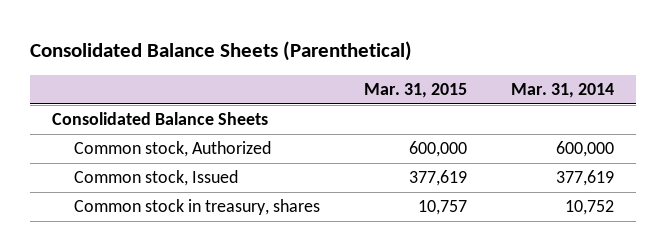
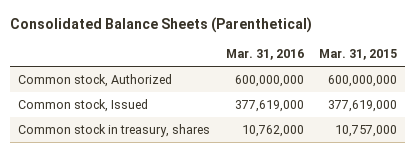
[510,83,614,99] Mar. 31, 2014 -> none
none -> [225,49,304,61] Mar. 31, 2016
[51,112,268,126] Consolidated Balance Sheets -> none
[408,141,467,158] 600,000 -> [328,74,398,87] 600,000,000
[408,170,467,187] 377,619 -> [328,99,398,112] 377,619,000
[417,200,467,216] 10,757 -> [335,124,398,137] 10,757,000

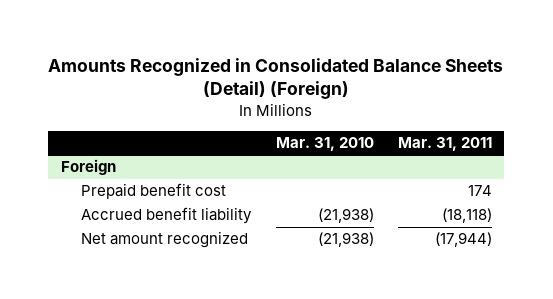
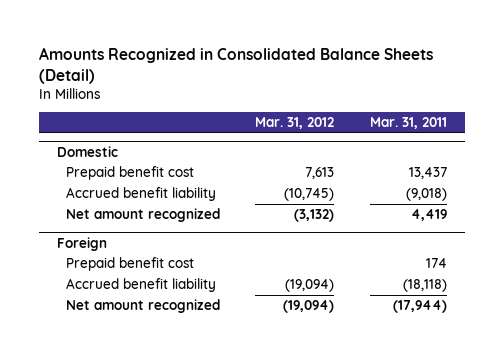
[48,57,504,100] Amounts Recognized in Consolidated Balance Sheets (Detail) (Foreign) -> [38,46,433,84] Amounts Recognized in Consolidated Balance Sheets (Detail)
[275,137,374,152] Mar. 31, 2010 -> none
none -> [255,117,335,130] Mar. 31, 2012
none -> [56,145,118,157] Domestic
none -> [66,166,195,181] Prepaid benefit cost
none -> [66,187,217,202] Accrued benefit liability
none -> [66,208,221,223] Net amount recognized

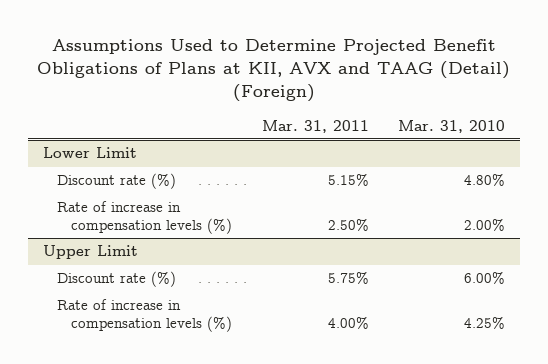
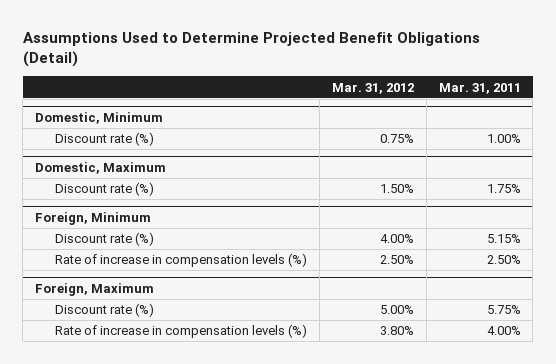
[36,38,510,103] Assumptions Used to Determine Projected Benefit Obligations of Plans at KII, AVX and TAAG (Detail) (Foreign) -> [22,32,480,68] Assumptions Used to Determine Projected Benefit Obligations (Detail)
[398,119,506,133] Mar. 31, 2010 -> none
none -> [331,82,414,94] Mar. 31, 2012
[42,147,137,159] Lower Limit -> none
none -> [35,111,164,124] Domestic, Minimum
none -> [55,132,155,147] Discount rate (%)
none -> [35,161,167,174] Domestic, Maximum
none -> [55,182,155,197] Discount rate (%)
none -> [35,211,152,225] Foreign, Minimum
[42,245,138,260] Upper Limit -> none
none -> [35,282,155,296] Foreign, Maximum

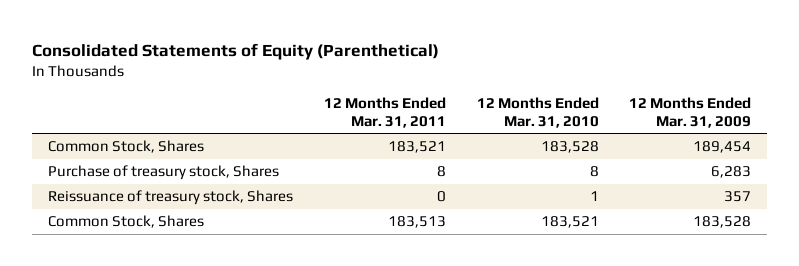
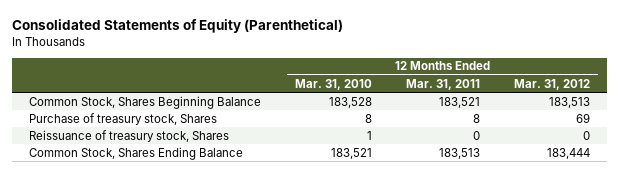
[629,96,752,128] 12 Months Ended Mar. 31, 2009 -> none
none -> [513,78,590,90] Mar. 31, 2012
[47,140,204,154] Common Stock, Shares -> [29,95,262,109] Common Stock, Shares Beginning Balance
[47,215,204,229] Common Stock, Shares -> [29,146,244,160] Common Stock, Shares Ending Balance

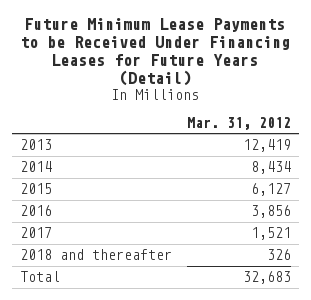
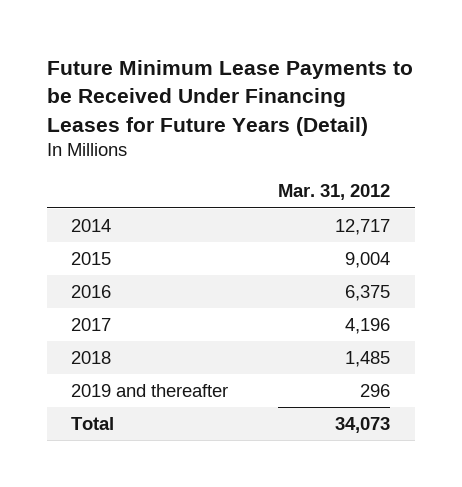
[19,139,52,151] 2013 -> none
[250,161,291,175] 8,434 -> [335,218,391,235] 12,717
[250,183,291,197] 6,127 -> [345,251,391,268] 9,004
[250,205,291,219] 3,856 -> [345,284,391,301] 6,375
[250,227,291,241] 1,521 -> [345,317,391,334] 4,196
none -> [71,350,112,364] 2018
[19,249,172,261] 2018 and thereafter -> [71,383,229,397] 2019 and thereafter
[266,249,291,261] 326 -> [360,383,391,397] 296
[242,271,291,285] 32,683 -> [335,416,391,433] 34,073

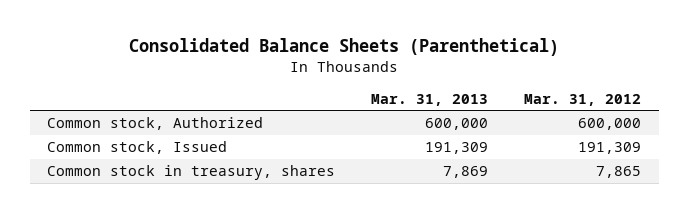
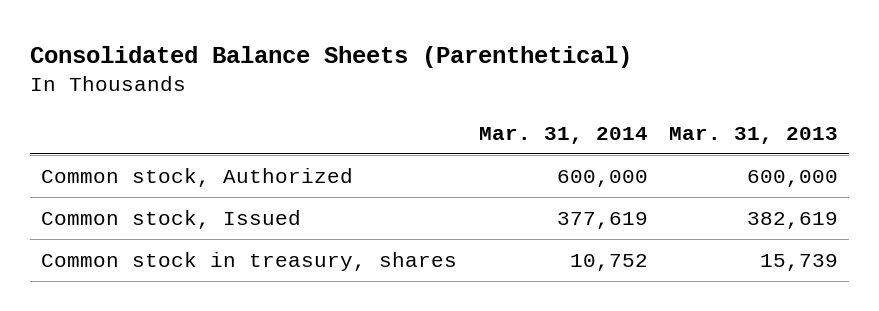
[523,93,641,106] Mar. 31, 2012 -> none
none -> [478,126,648,144] Mar. 31, 2014
[425,142,489,155] 191,309 -> [747,211,839,229] 382,619
[443,166,489,179] 7,869 -> [760,253,839,271] 15,739

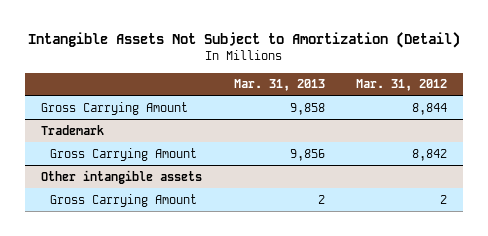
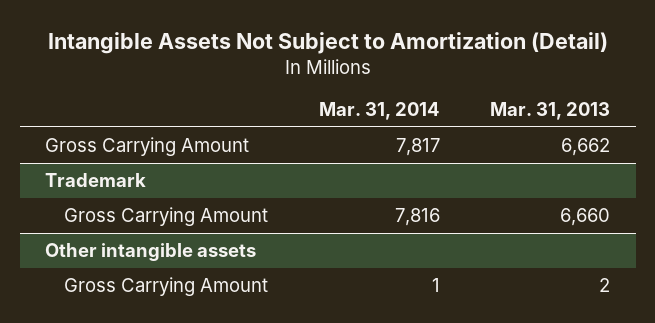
[356,79,448,92] Mar. 31, 2012 -> none
none -> [318,102,440,121] Mar. 31, 2014
[289,102,325,115] 9,858 -> [561,138,611,157] 6,662
[289,148,325,161] 9,856 -> [560,208,611,227] 6,660

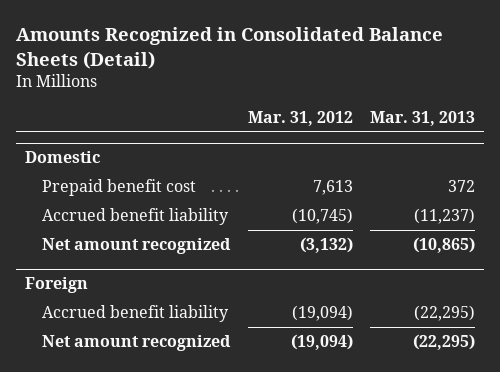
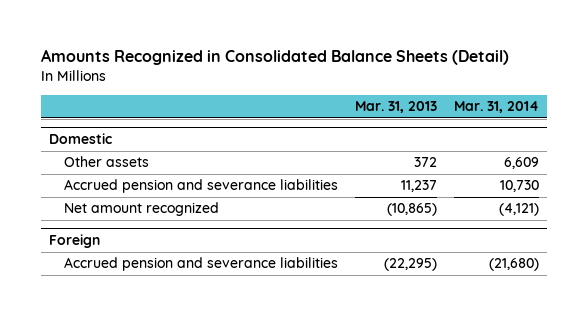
[247,111,353,127] Mar. 31, 2012 -> none
none -> [453,101,539,114] Mar. 31, 2014
[42,208,230,226] Accrued benefit liability -> none
[42,179,197,197] Prepaid benefit cost -> [63,156,149,168] Other assets
none -> [63,179,338,194] Accrued pension and severance liabilities
[42,335,232,352] Net amount recognized -> none
[42,305,230,323] Accrued benefit liability -> [63,257,338,272] Accrued pension and severance liabilities

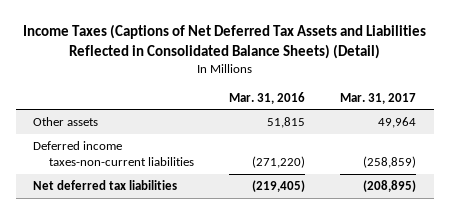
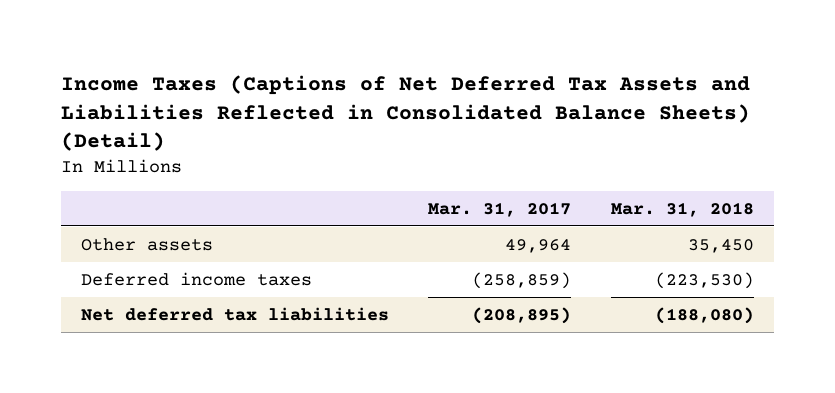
[229,91,306,104] Mar. 31, 2016 -> none
none -> [610,201,754,217] Mar. 31, 2018
[33,140,195,167] Deferred income taxes-non-current liabilities -> [80,271,312,286] Deferred income taxes

